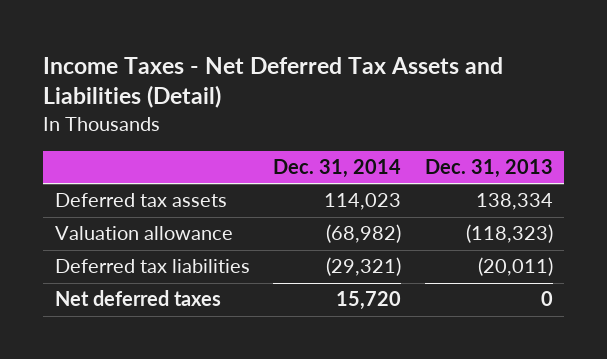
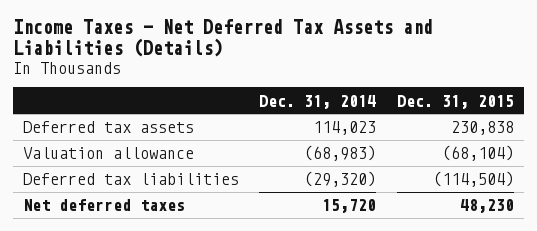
[42,56,503,109] Income Taxes - Net Deferred Tax Assets and Liabilities (Detail) -> [12,19,433,58] Income Taxes - Net Deferred Tax Assets and Liabilities (Details)
[424,159,553,179] Dec. 31, 2013 -> none
none -> [396,94,514,109] Dec. 31, 2015
[326,224,402,244] (68,982) -> [304,145,377,162] (68,983)
[326,257,402,277] (29,321) -> [304,171,377,188] (29,320)

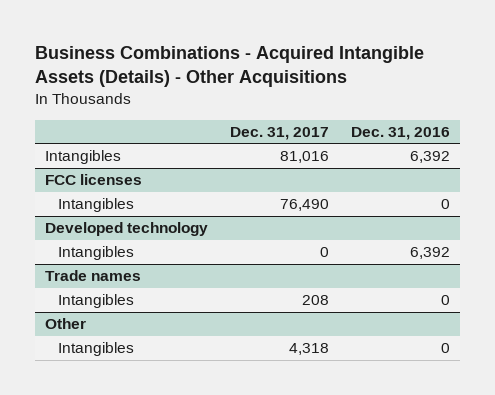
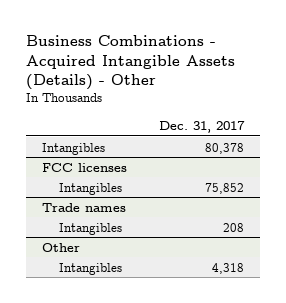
[34,45,424,88] Business Combinations - Acquired Intangible Assets (Details) - Other Acquisitions -> [26,34,236,91] Business Combinations - Acquired Intangible Assets (Details) - Other
[350,127,450,141] Dec. 31, 2016 -> none
[280,151,330,164] 81,016 -> [204,142,244,154] 80,378
[45,222,209,237] Developed technology -> none
[57,246,134,261] Intangibles -> none
[280,199,330,212] 76,490 -> [204,182,244,194] 75,852

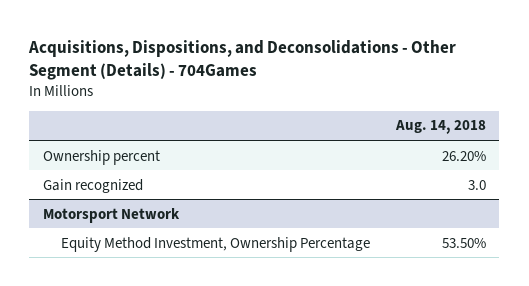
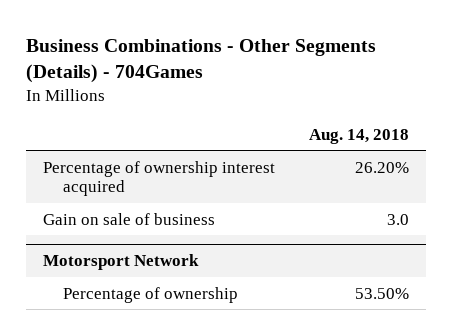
[28,39,457,80] Acquisitions, Dispositions, and Deconsolidations - Other Segment (Details) - 704Games -> [25,38,376,84] Business Combinations - Other Segments (Details) - 704Games
[42,149,160,165] Ownership percent -> [42,160,275,197] Percentage of ownership interest acquired
[42,178,143,193] Gain recognized -> [42,212,215,225] Gain on sale of business
[60,236,370,252] Equity Method Investment, Ownership Percentage -> [62,286,238,303] Percentage of ownership

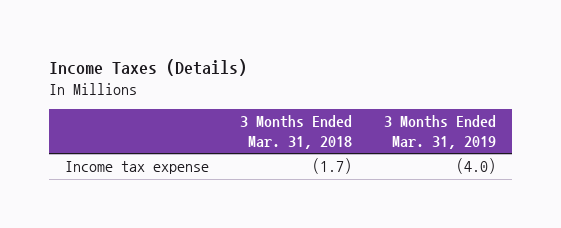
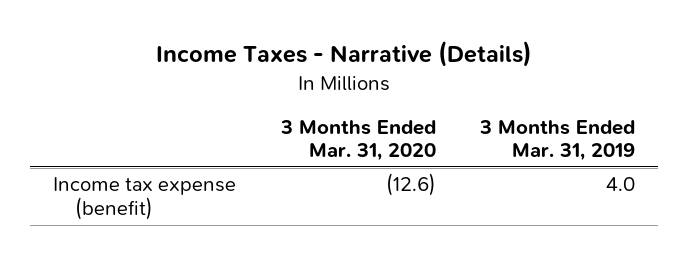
[48,58,247,76] Income Taxes (Details) -> [156,41,533,68] Income Taxes - Narrative (Details)
[240,115,353,149] 3 Months Ended Mar. 31, 2018 -> none
none -> [279,119,436,162] 3 Months Ended Mar. 31, 2020
[64,161,209,175] Income tax expense -> [52,177,236,221] Income tax expense (benefit)
[456,158,497,175] (4.0) -> [606,177,636,192] 4.0

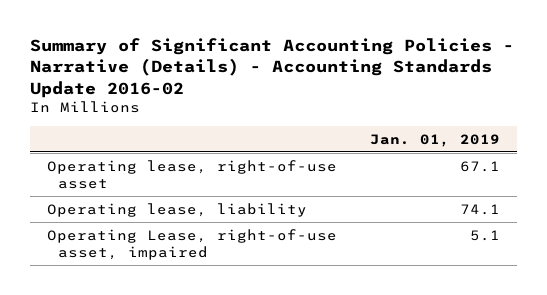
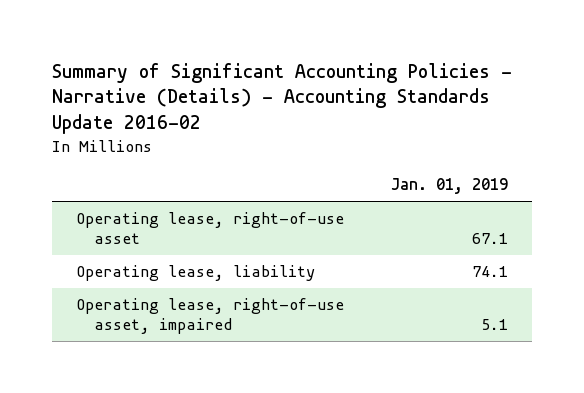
[46,228,337,260] Operating Lease, right-of-use asset, impaired -> [75,298,344,335] Operating lease, right-of-use asset, impaired

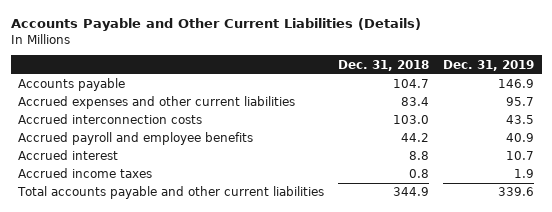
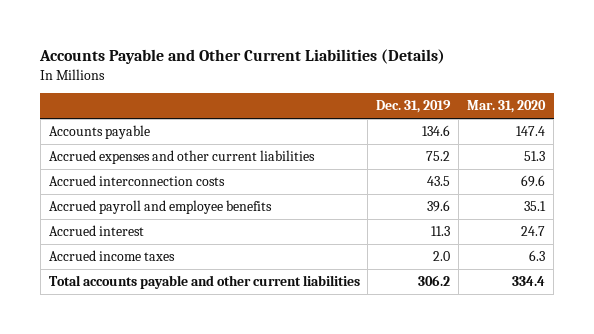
[338,59,430,71] Dec. 31, 2018 -> none
none -> [467,100,547,114] Mar. 31, 2020
[498,79,535,89] 146.9 -> [422,125,451,137] 134.6
[506,97,535,107] 95.7 -> [426,151,451,162] 75.2
[506,133,535,143] 40.9 -> [427,200,451,213] 39.6
[506,151,535,161] 10.7 -> [431,226,451,237] 11.3
[514,169,535,179] 1.9 -> [433,251,451,262] 2.0
[498,187,535,197] 339.6 -> [418,275,451,287] 306.2

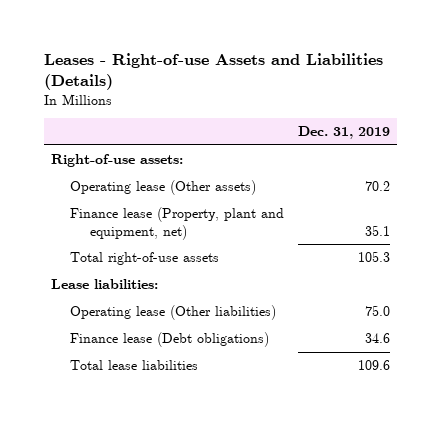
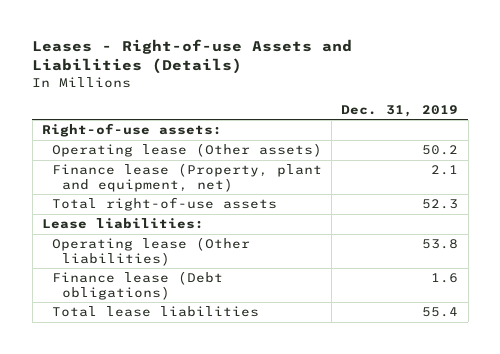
[365,181,391,192] 70.2 -> [422,145,459,156] 50.2
[365,224,391,236] 35.1 -> [431,165,459,176] 2.1
[358,251,391,263] 105.3 -> [422,199,459,210] 52.3
[365,305,391,317] 75.0 -> [422,239,459,250] 53.8
[365,333,391,344] 34.6 -> [431,273,459,284] 1.6
[358,360,391,371] 109.6 -> [422,307,459,318] 55.4

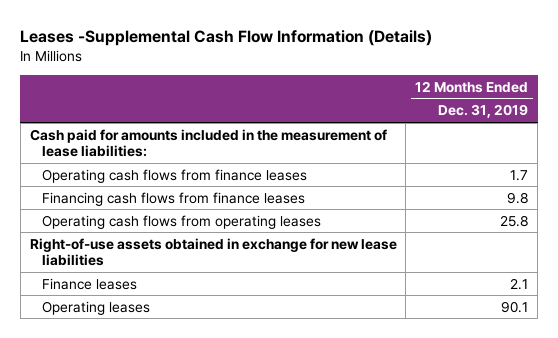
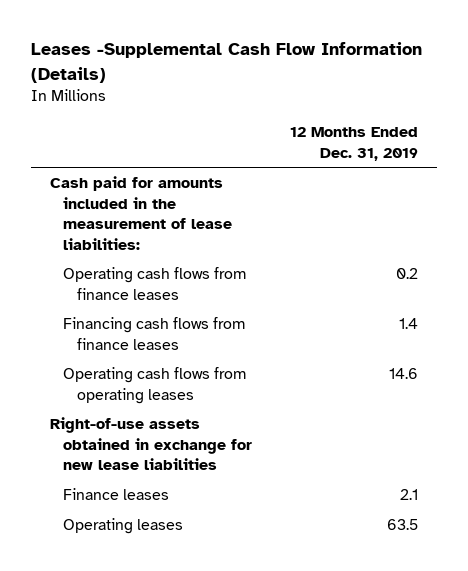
[510,169,529,181] 1.7 -> [396,268,419,280] 0.2
[507,191,529,204] 9.8 -> [399,318,419,330] 1.4
[500,214,529,227] 25.8 -> [389,368,419,380] 14.6
[501,300,529,313] 90.1 -> [387,519,419,531] 63.5

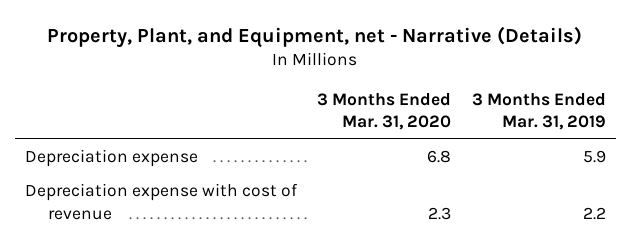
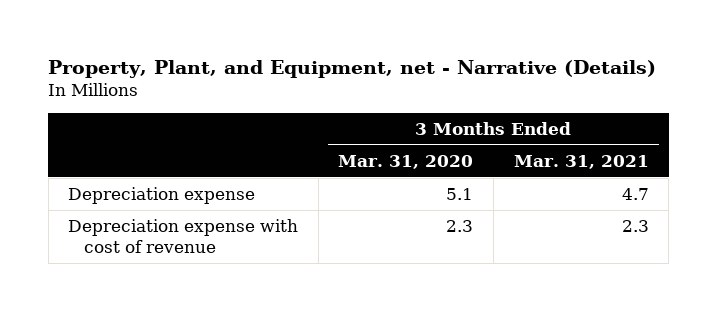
[471,93,606,131] 3 Months Ended Mar. 31, 2019 -> none
none -> [513,154,649,169] Mar. 31, 2021
[427,150,452,164] 6.8 -> [446,187,474,200] 5.1

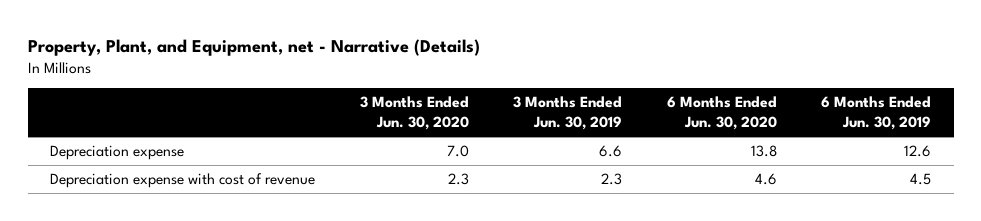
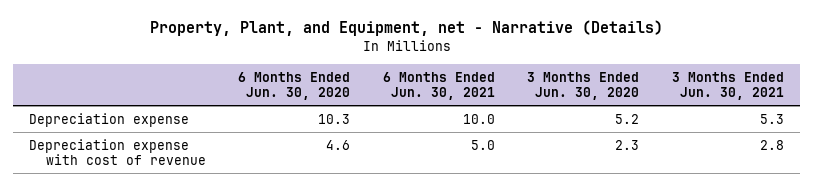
[513,96,623,131] 3 Months Ended Jun. 30, 2019 -> none
[821,96,932,131] 6 Months Ended Jun. 30, 2019 -> none
none -> [382,71,495,100] 6 Months Ended Jun. 30, 2021
none -> [671,71,784,100] 3 Months Ended Jun. 30, 2021
[446,145,469,158] 7.0 -> [615,113,640,124] 5.2
[750,145,777,158] 13.8 -> [318,113,351,124] 10.3

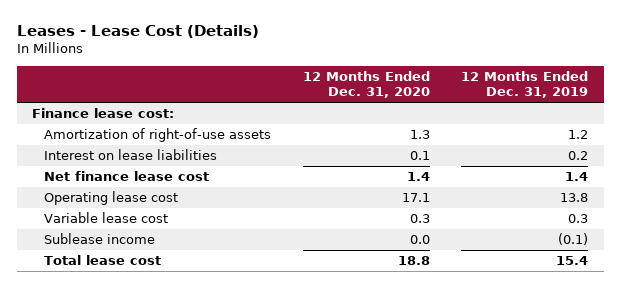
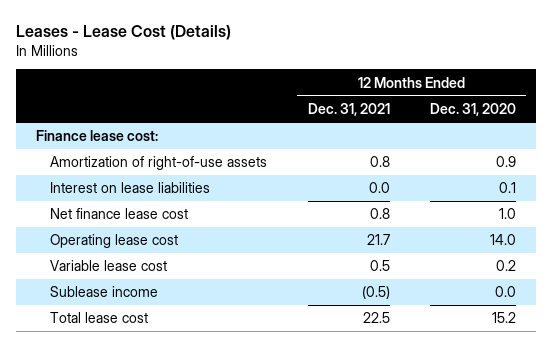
[461,70,589,99] 12 Months Ended Dec. 31, 2019 -> none
none -> [307,103,390,117] Dec. 31, 2021
[409,130,430,140] 1.3 -> [495,156,516,168] 0.9
[406,172,430,182] 1.4 -> [498,208,516,220] 1.0
[401,193,430,203] 17.1 -> [489,234,516,246] 14.0
[409,214,430,224] 0.3 -> [495,260,516,272] 0.2
[397,256,430,266] 18.8 -> [491,312,516,324] 15.2

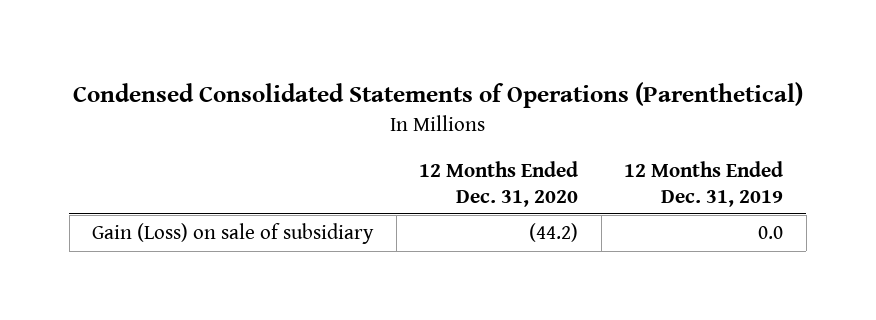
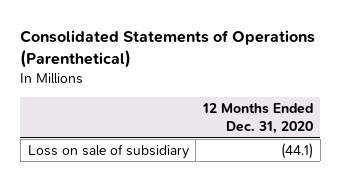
[72,82,803,109] Condensed Consolidated Statements of Operations (Parenthetical) -> [20,30,316,68] Consolidated Statements of Operations (Parenthetical)
[624,160,784,207] 12 Months Ended Dec. 31, 2019 -> none
[92,223,375,245] Gain (Loss) on sale of subsidiary -> [27,144,189,160] Loss on sale of subsidiary
[529,223,579,243] (44.2) -> [281,143,314,160] (44.1)

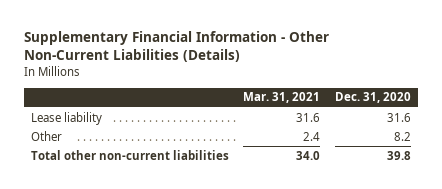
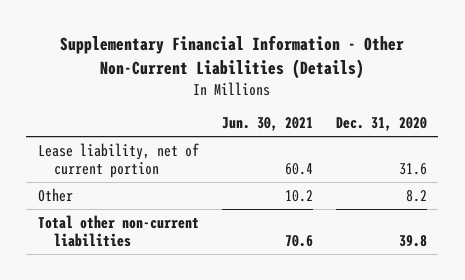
[243,92,321,104] Mar. 31, 2021 -> none
none -> [221,117,313,132] Jun. 30, 2021
[31,111,103,125] Lease liability -> [37,142,199,179] Lease liability, net of current portion

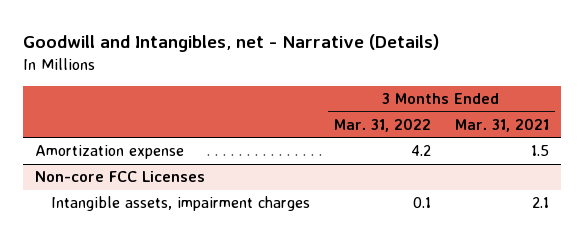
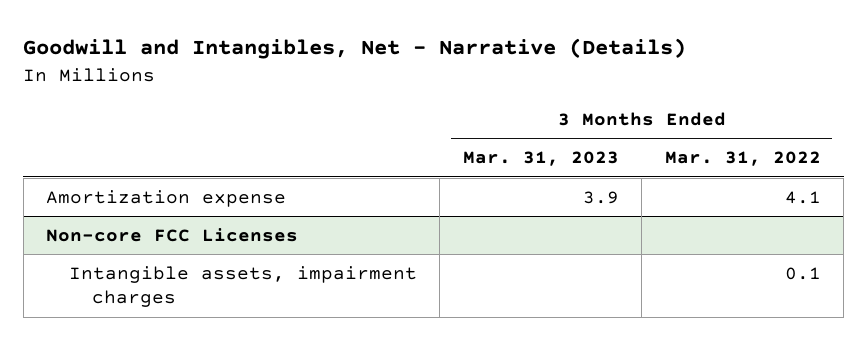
[23,34,440,53] Goodwill and Intangibles, net - Narrative (Details) -> [23,37,687,59] Goodwill and Intangibles, Net - Narrative (Details)
[454,117,549,132] Mar. 31, 2021 -> none
none -> [462,151,619,167] Mar. 31, 2023
[410,145,431,157] 4.2 -> [784,190,821,204] 4.1

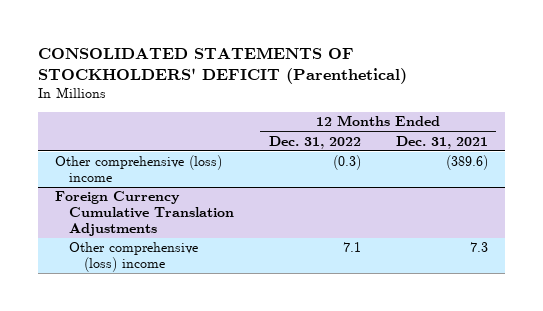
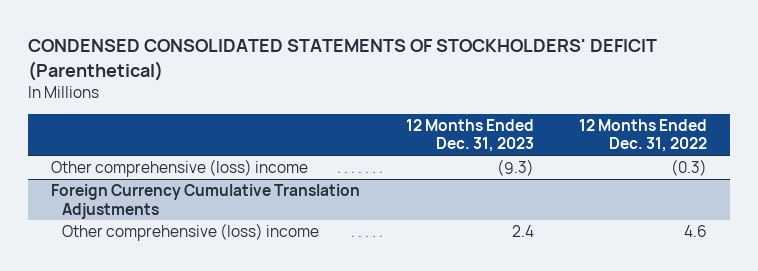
[37,46,407,84] CONSOLIDATED STATEMENTS OF STOCKHOLDERS' DEFICIT (Parenthetical) -> [28,39,658,81] CONDENSED CONSOLIDATED STATEMENTS OF STOCKHOLDERS' DEFICIT (Parenthetical)
[395,135,488,149] Dec. 31, 2021 -> none
none -> [405,118,534,153] 12 Months Ended Dec. 31, 2023
[343,242,362,253] 7.1 -> [684,225,708,238] 4.6

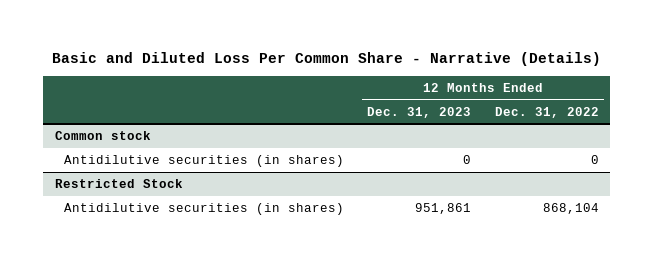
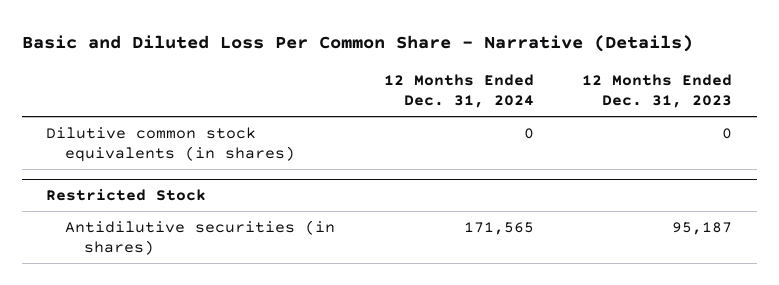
[494,106,599,118] Dec. 31, 2022 -> none
none -> [383,73,534,109] 12 Months Ended Dec. 31, 2024
[54,131,151,141] Common stock -> none
[64,155,345,168] Antidilutive securities (in shares) -> none
none -> [46,126,296,163] Dilutive common stock equivalents (in shares)
[415,203,472,215] 951,861 -> [672,221,733,235] 95,187

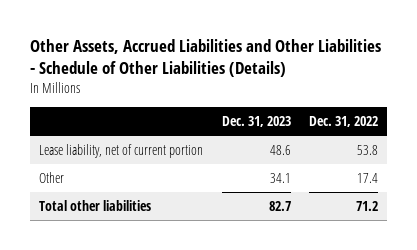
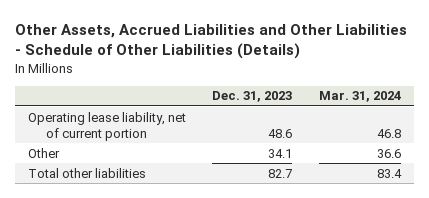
[308,116,378,128] Dec. 31, 2022 -> none
none -> [318,91,401,103] Mar. 31, 2024
[39,143,204,158] Lease liability, net of current portion -> [27,111,186,141] Operating lease liability, net of current portion

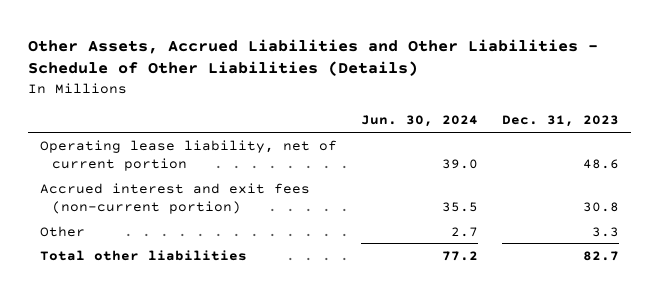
[318,91,401,103] Mar. 31, 2024 -> none
none -> [361,115,479,128] Jun. 30, 2024
none -> [39,182,310,215] Accrued interest and exit fees (non-current portion)
[268,148,293,158] 34.1 -> [592,226,620,237] 3.3

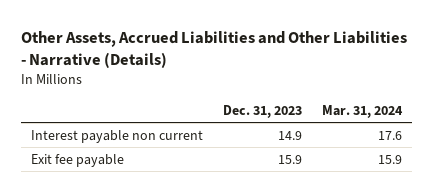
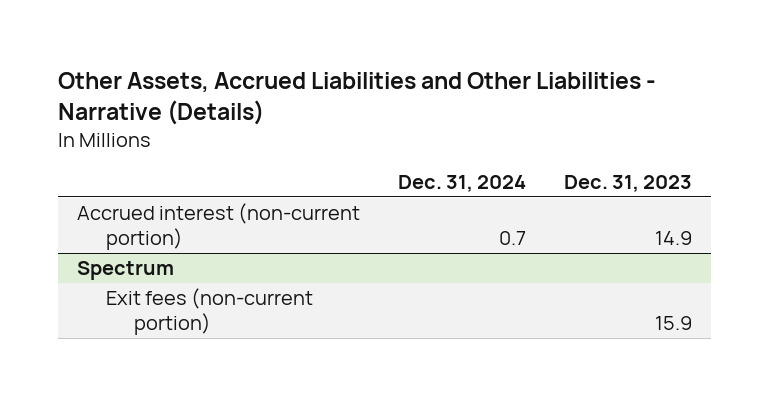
[321,104,403,118] Mar. 31, 2024 -> none
none -> [398,175,527,193] Dec. 31, 2024
[31,129,204,143] Interest payable non current -> [77,203,361,251] Accrued interest (non-current portion)
none -> [77,261,175,281] Spectrum
[31,153,125,167] Exit fee payable -> [105,288,313,336] Exit fees (non-current portion)

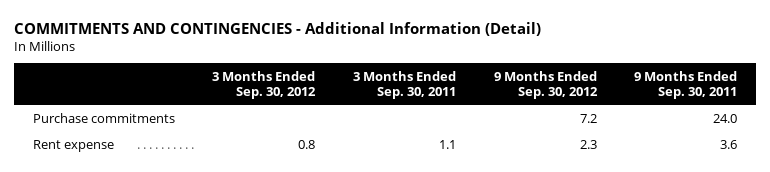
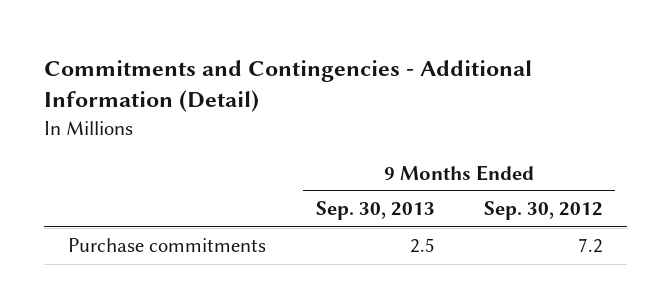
[14,21,542,36] COMMITMENTS AND CONTINGENCIES - Additional Information (Detail) -> [43,59,532,113] Commitments and Contingencies - Additional Information (Detail)
[212,70,317,100] 3 Months Ended Sep. 30, 2012 -> none
[353,70,457,100] 3 Months Ended Sep. 30, 2011 -> none
[634,70,738,100] 9 Months Ended Sep. 30, 2011 -> none
none -> [315,201,435,221] Sep. 30, 2013
[32,140,114,153] Rent expense -> none

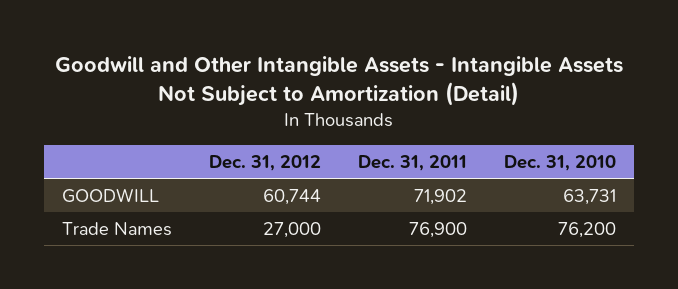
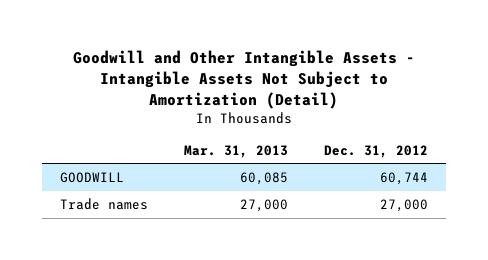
[357,154,467,171] Dec. 31, 2011 -> none
[503,154,616,171] Dec. 31, 2010 -> none
none -> [183,144,288,158] Mar. 31, 2013
[62,222,173,237] Trade Names -> [59,198,148,211] Trade names

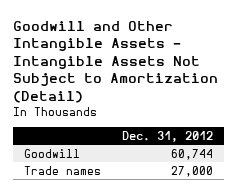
[183,144,288,158] Mar. 31, 2013 -> none
[59,172,124,184] GOODWILL -> [24,148,81,158] Goodwill

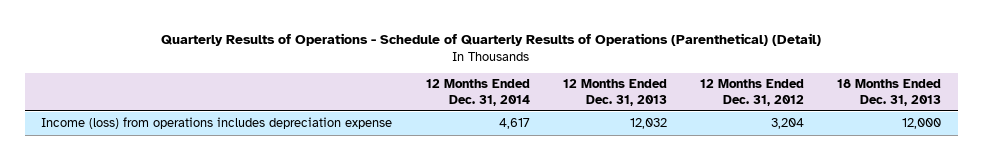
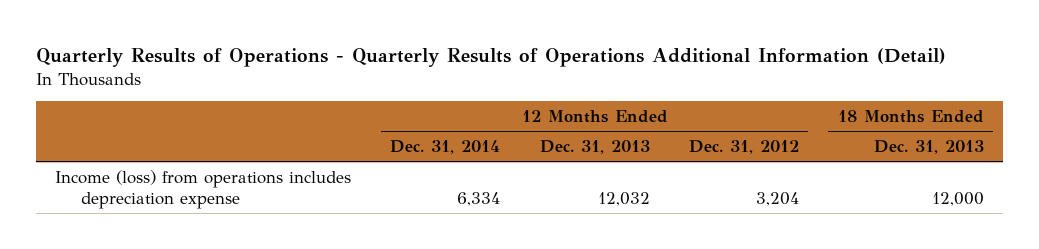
[161,32,822,46] Quarterly Results of Operations - Schedule of Quarterly Results of Operations (Parenthetical) (Detail) -> [35,47,946,67] Quarterly Results of Operations - Quarterly Results of Operations Additional Information (Detail)
[498,118,530,130] 4,617 -> [457,191,501,206] 6,334

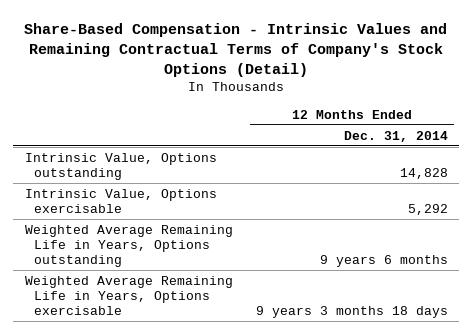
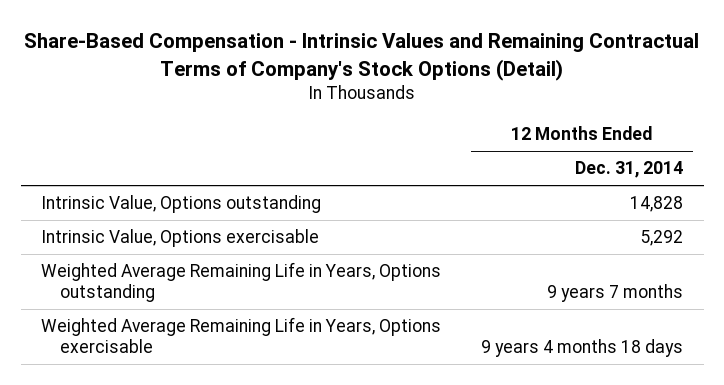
[319,255,448,268] 9 years 6 months -> [547,284,684,303] 9 years 7 months
[255,306,448,319] 9 years 3 months 18 days -> [481,339,684,358] 9 years 4 months 18 days

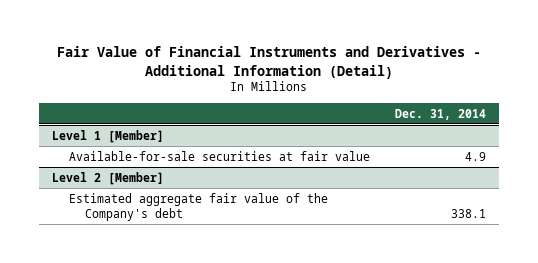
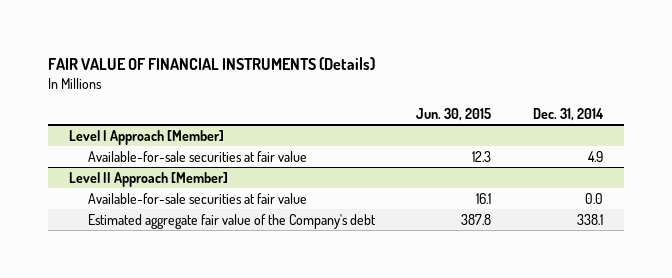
[57,46,482,79] Fair Value of Financial Instruments and Derivatives - Additional Information (Detail) -> [48,56,376,70] FAIR VALUE OF FINANCIAL INSTRUMENTS (Details)
none -> [416,107,492,121] Jun. 30, 2015
[51,129,164,143] Level 1 [Member] -> [68,129,224,145] Level I Approach [Member]
[51,171,164,185] Level 2 [Member] -> [68,171,228,187] Level II Approach [Member]
none -> [87,192,307,204] Available-for-sale securities at fair value

